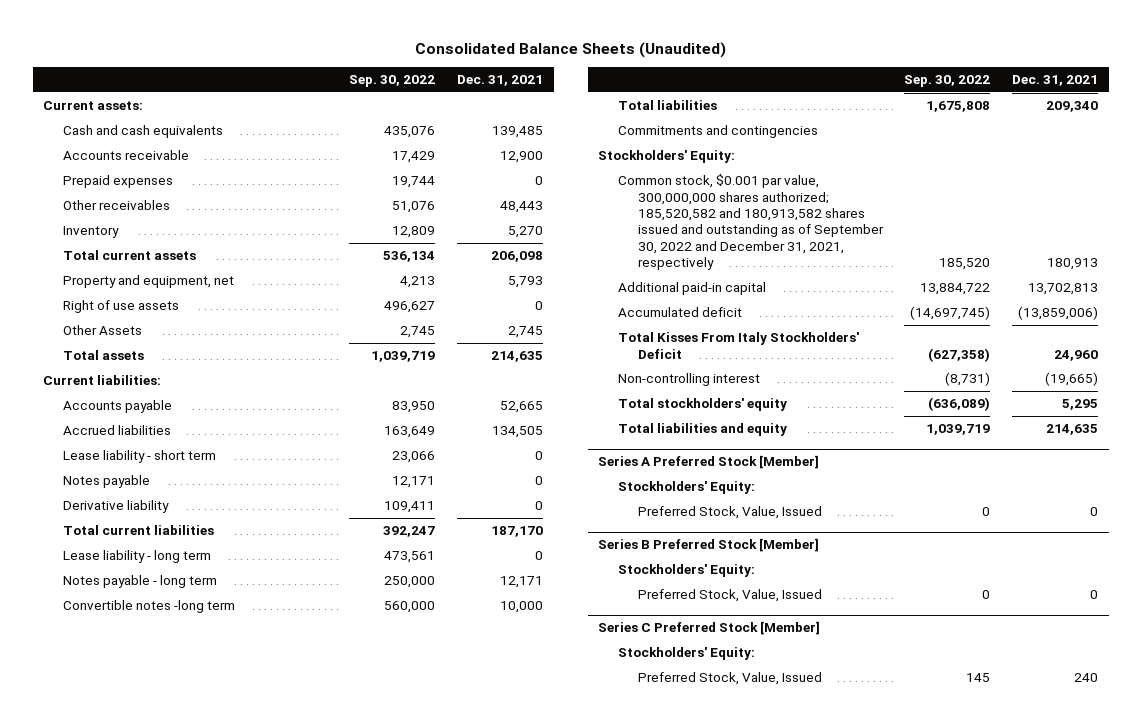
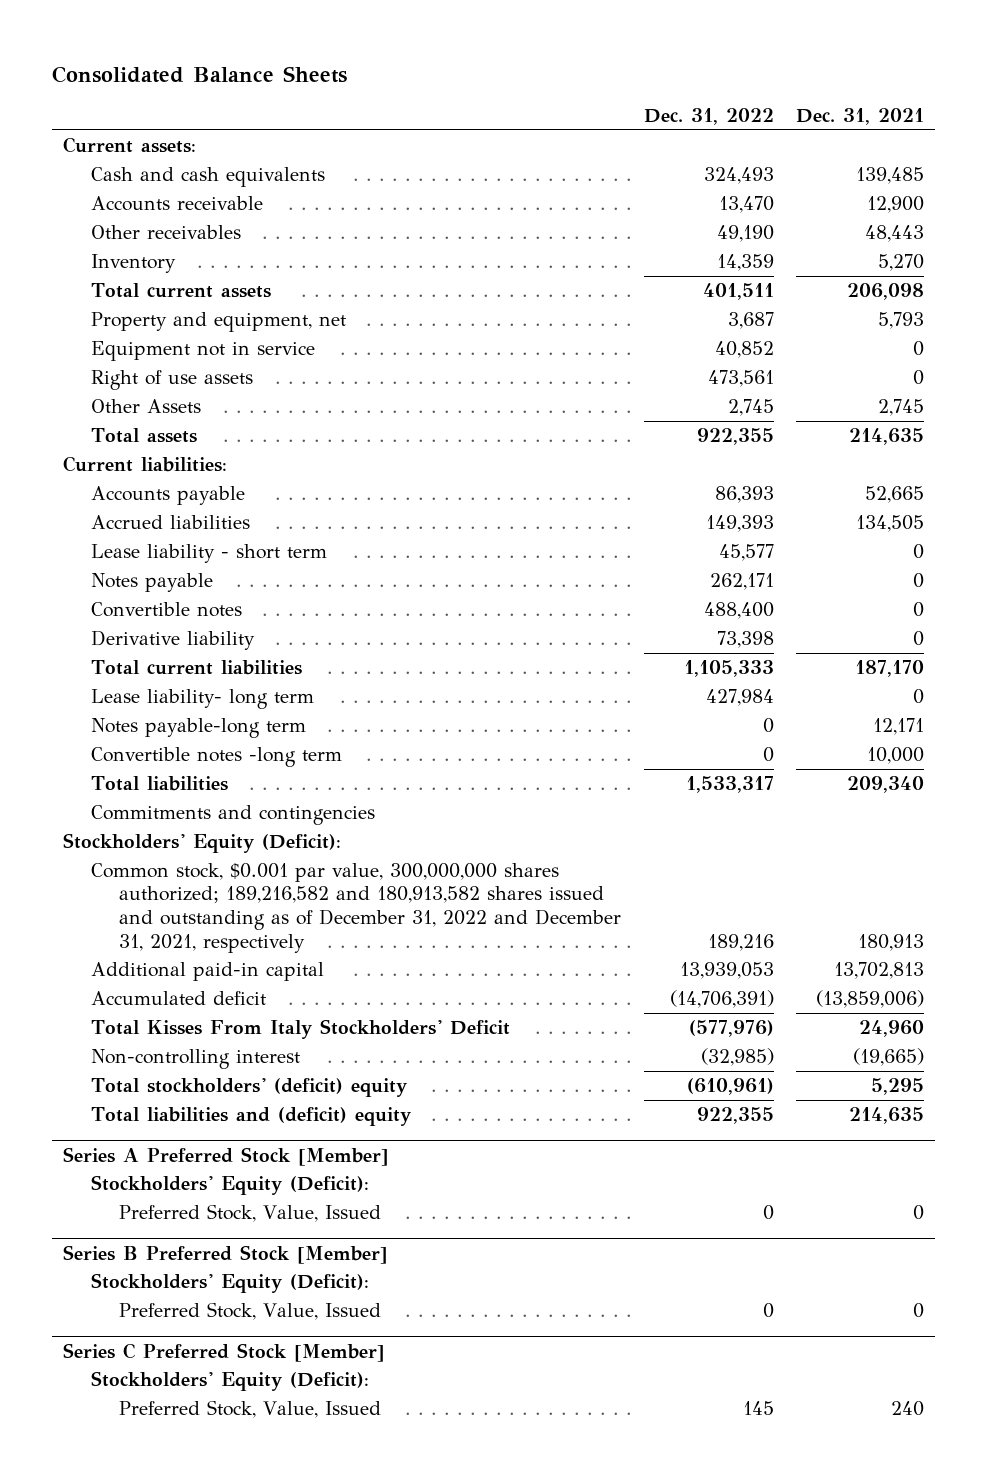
[414,41,726,58] Consolidated Balance Sheets (Unaudited) -> [51,65,347,83] Consolidated Balance Sheets
[349,75,436,88] Sep. 30, 2022 -> none
none -> [643,108,774,126] Dec. 31, 2022
[63,175,174,189] Prepaid expenses -> none
none -> [91,340,316,361] Equipment not in service
none -> [91,601,243,617] Convertible notes
[63,550,212,564] Lease liability - long term -> [91,688,315,709] Lease liability- long term
[63,575,218,589] Notes payable - long term -> [91,717,307,738] Notes payable-long term
[598,150,736,164] Stockholders' Equity: -> [63,832,342,853] Stockholders' Equity (Deficit):
[618,174,884,270] Common stock, $0.001 par value, 300,000,000 shares authorized; 185,520,582 and 180,913,582 shares issued and outstanding as of September 30, 2022 and December 31, 2021, respectively -> [91,862,622,953] Common stock, $0.001 par value, 300,000,000 shares authorized; 189,216,582 and 180,913,582 shares issued and outstanding as of December 31, 2022 and December 31, 2021, respectively
[618,398,788,412] Total stockholders' equity -> [91,1077,409,1097] Total stockholders' (deficit) equity
[618,423,788,437] Total liabilities and equity -> [91,1106,413,1126] Total liabilities and (deficit) equity
[618,481,756,495] Stockholders' Equity: -> [91,1174,370,1195] Stockholders' Equity (Deficit):
[618,564,756,578] Stockholders' Equity: -> [91,1272,370,1293] Stockholders' Equity (Deficit):
[618,647,756,661] Stockholders' Equity: -> [91,1370,370,1391] Stockholders' Equity (Deficit):

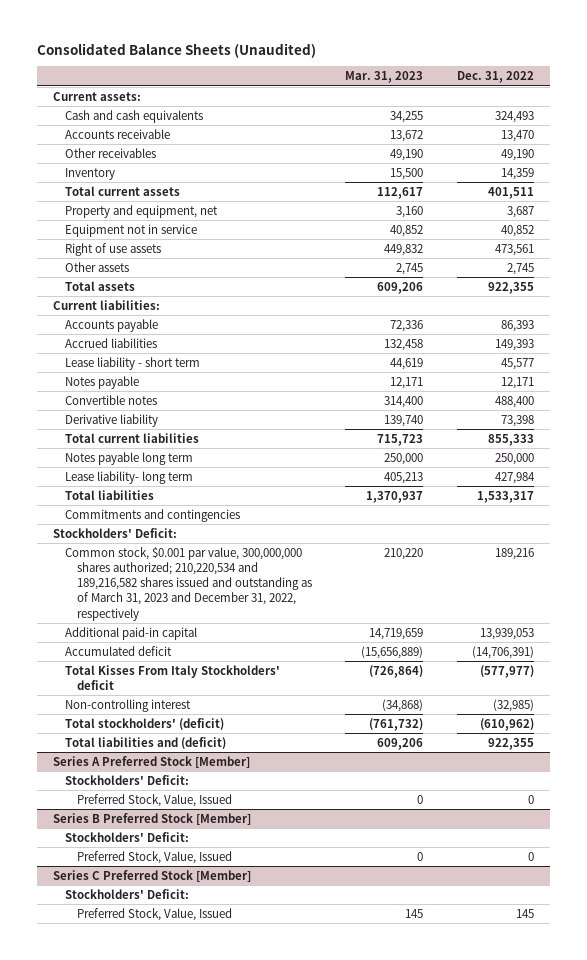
[51,65,347,83] Consolidated Balance Sheets -> [36,42,316,58] Consolidated Balance Sheets (Unaudited)
[795,108,924,126] Dec. 31, 2021 -> none
none -> [345,71,424,84] Mar. 31, 2023
[91,398,202,413] Other Assets -> [64,261,129,272] Other assets
[709,572,774,590] 262,171 -> [500,376,534,389] 12,171
[683,659,774,677] 1,105,333 -> [487,433,534,446] 855,333
none -> [64,451,193,465] Notes payable long term
[91,717,307,738] Notes payable-long term -> none
[91,746,343,767] Convertible notes -long term -> none
[63,832,342,853] Stockholders' Equity (Deficit): -> [53,527,178,538] Stockholders' Deficit:
[91,862,622,953] Common stock, $0.001 par value, 300,000,000 shares authorized; 189,216,582 and 180,913,582 shares issued and outstanding as of December 31, 2022 and December 31, 2021, respectively -> [64,546,312,621] Common stock, $0.001 par value, 300,000,000 shares authorized; 210,220,534 and 189,216,582 shares issued and outstanding as of March 31, 2023 and December 31, 2022, respectively
[91,1018,511,1039] Total Kisses From Italy Stockholders' Deficit -> [64,664,280,691] Total Kisses From Italy Stockholders' deficit
[688,1019,774,1037] (577,976) -> [479,664,534,678] (577,977)
[91,1077,409,1097] Total stockholders' (deficit) equity -> [64,717,224,730] Total stockholders' (deficit)
[686,1077,774,1095] (610,961) -> [479,717,534,731] (610,962)
[91,1106,413,1126] Total liabilities and (deficit) equity -> [64,736,226,749] Total liabilities and (deficit)
[91,1174,370,1195] Stockholders' Equity (Deficit): -> [64,774,189,785] Stockholders' Deficit:
[91,1272,370,1293] Stockholders' Equity (Deficit): -> [64,831,189,842] Stockholders' Deficit:
[91,1370,370,1391] Stockholders' Equity (Deficit): -> [64,888,189,899] Stockholders' Deficit:

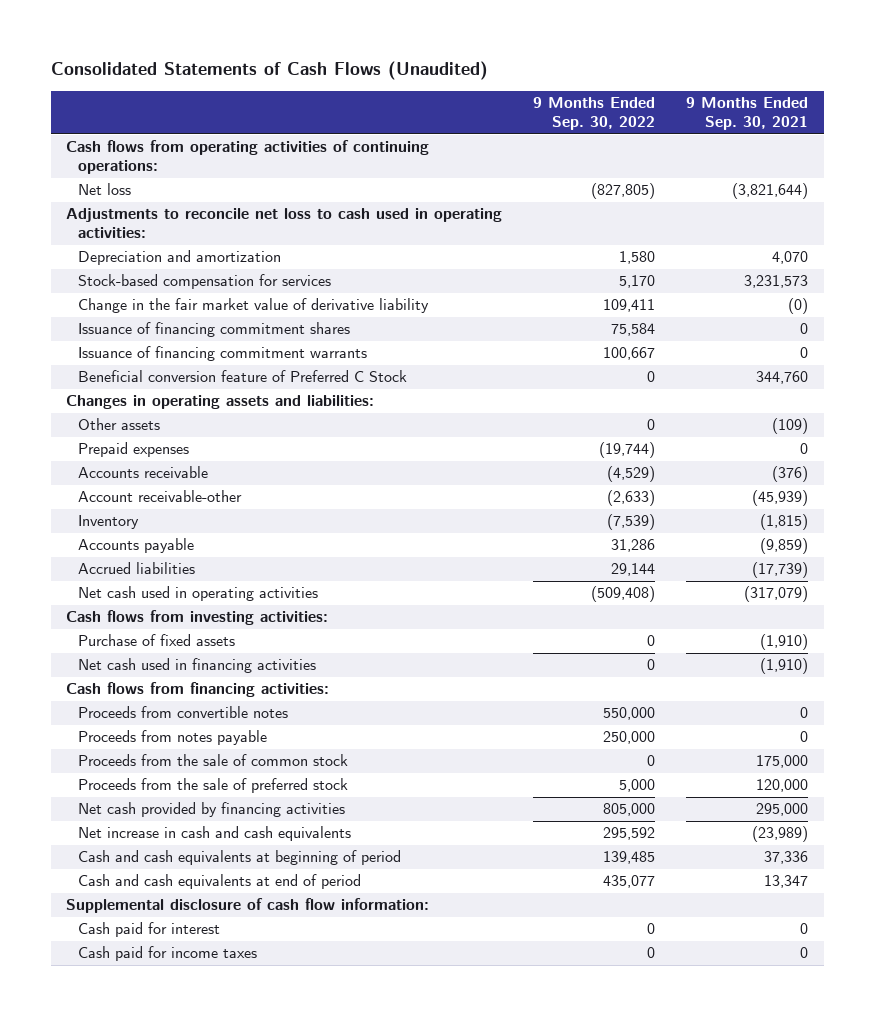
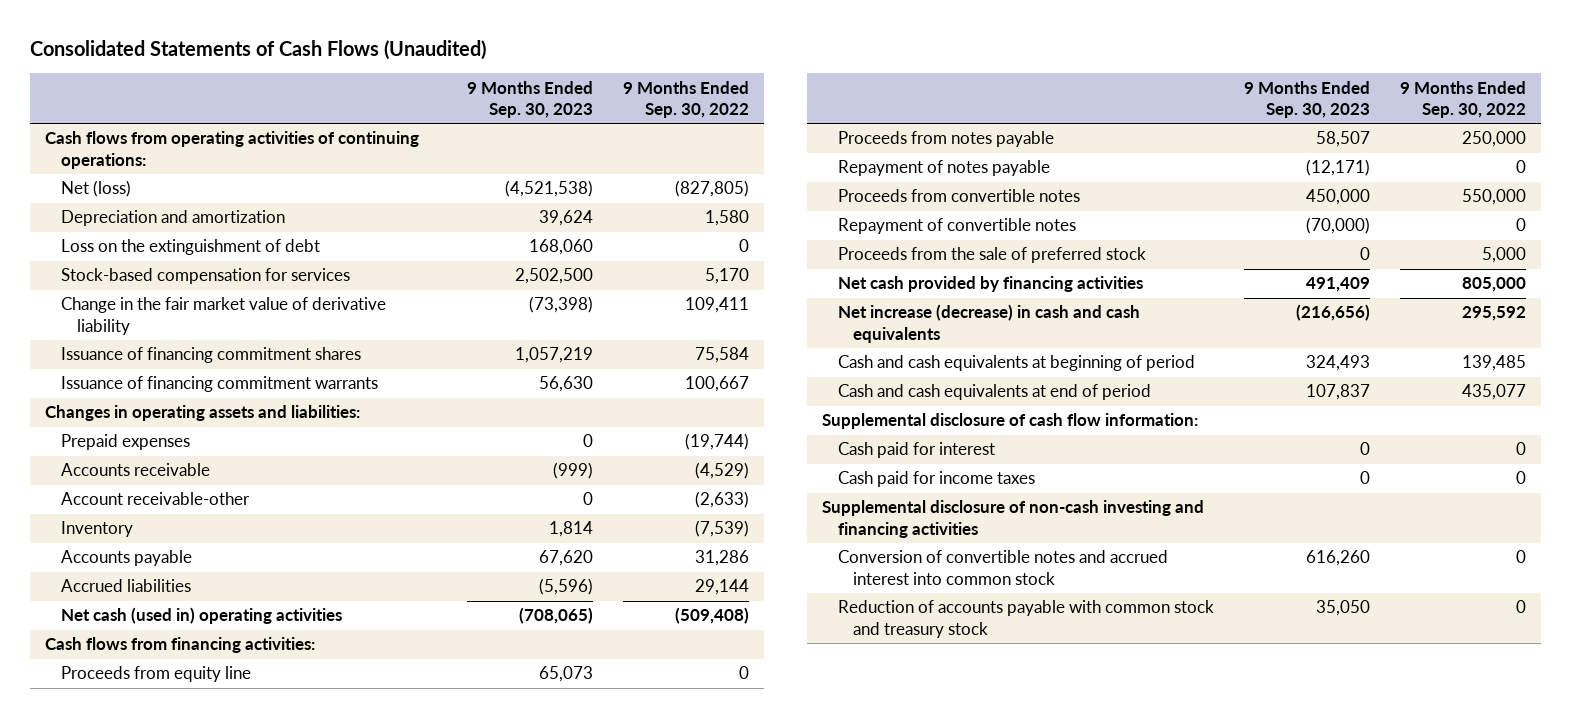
[686,97,809,131] 9 Months Ended Sep. 30, 2021 -> none
none -> [467,80,594,119] 9 Months Ended Sep. 30, 2023
[66,208,503,239] Adjustments to reconcile net loss to cash used in operating activities: -> none
[77,183,131,196] Net loss -> [61,180,132,198] Net (loss)
none -> [61,239,321,256] Loss on the extinguishment of debt
[77,370,407,383] Beneficial conversion feature of Preferred C Stock -> none
[77,418,160,431] Other assets -> none
[66,610,329,626] Cash flows from investing activities: -> none
[77,634,235,647] Purchase of fixed assets -> none
[77,658,316,674] Net cash used in financing activities -> none
[77,586,318,602] Net cash used in operating activities -> [61,607,343,625] Net cash (used in) operating activities
none -> [61,666,252,683] Proceeds from equity line
[77,754,348,767] Proceeds from the sale of common stock -> none
none -> [837,160,1050,177] Repayment of notes payable
[77,706,288,719] Proceeds from convertible notes -> [837,189,1080,203] Proceeds from convertible notes
none -> [837,218,1076,235] Repayment of convertible notes
[77,826,351,842] Net increase in cash and cash equivalents -> [837,304,1140,343] Net increase (decrease) in cash and cash equivalents
none -> [821,500,1204,538] Supplemental disclosure of non-cash investing and financing activities
none -> [837,550,1168,585] Conversion of convertible notes and accrued interest into common stock
none -> [837,600,1214,638] Reduction of accounts payable with common stock and treasury stock

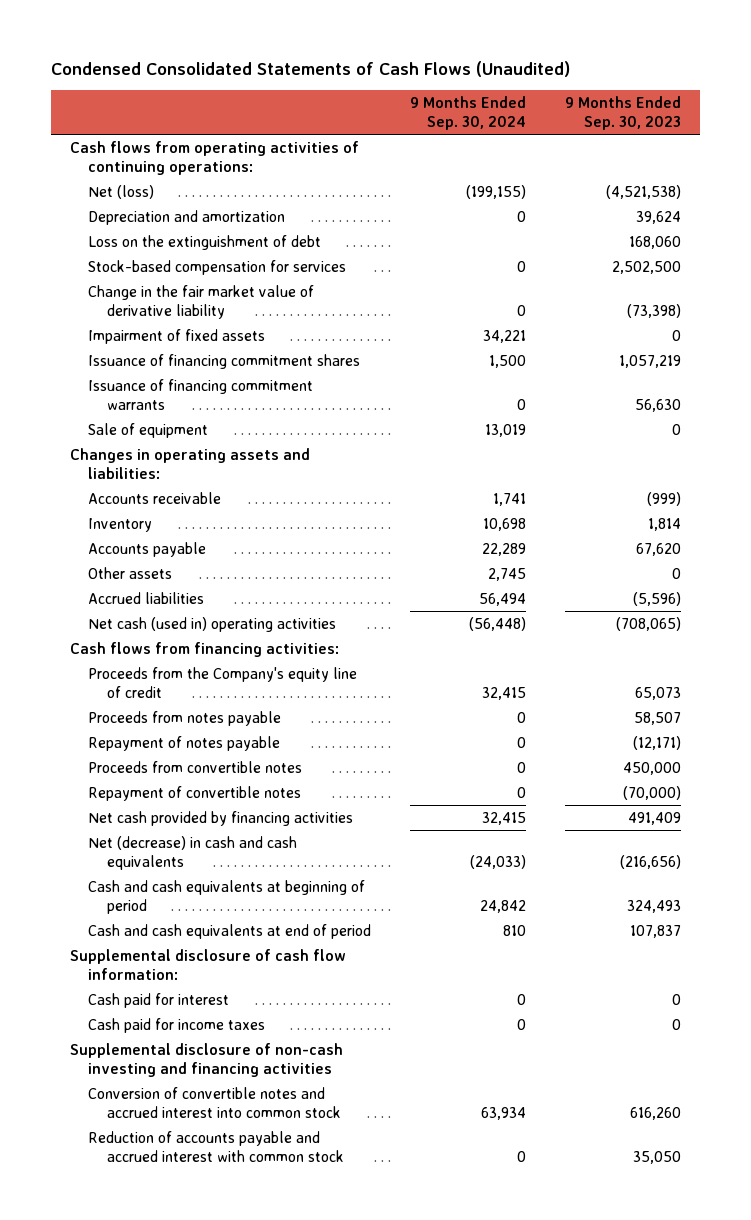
[30,40,487,61] Consolidated Statements of Cash Flows (Unaudited) -> [50,60,570,77] Condensed Consolidated Statements of Cash Flows (Unaudited)
[623,80,750,119] 9 Months Ended Sep. 30, 2022 -> none
none -> [410,95,527,130] 9 Months Ended Sep. 30, 2024
none -> [88,328,266,344] Impairment of fixed assets
none -> [88,422,209,438] Sale of equipment
[61,434,191,451] Prepaid expenses -> none
[61,492,251,506] Account receivable-other -> none
none -> [88,566,173,579] Other assets
[61,666,252,683] Proceeds from equity line -> [88,666,358,698] Proceeds from the Company's equity line of credit
[837,247,1146,264] Proceeds from the sale of preferred stock -> none
[837,304,1140,343] Net increase (decrease) in cash and cash equivalents -> [88,835,298,870] Net (decrease) in cash and cash equivalents
[837,600,1214,638] Reduction of accounts payable with common stock and treasury stock -> [88,1130,344,1162] Reduction of accounts payable and accrued interest with common stock

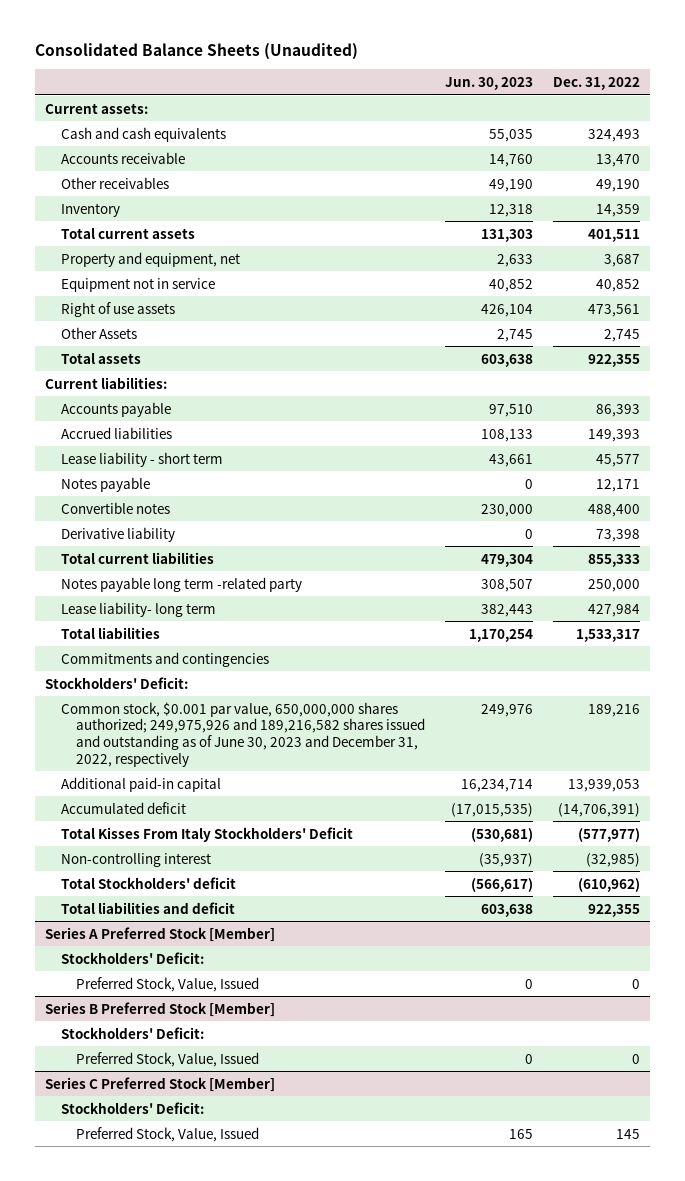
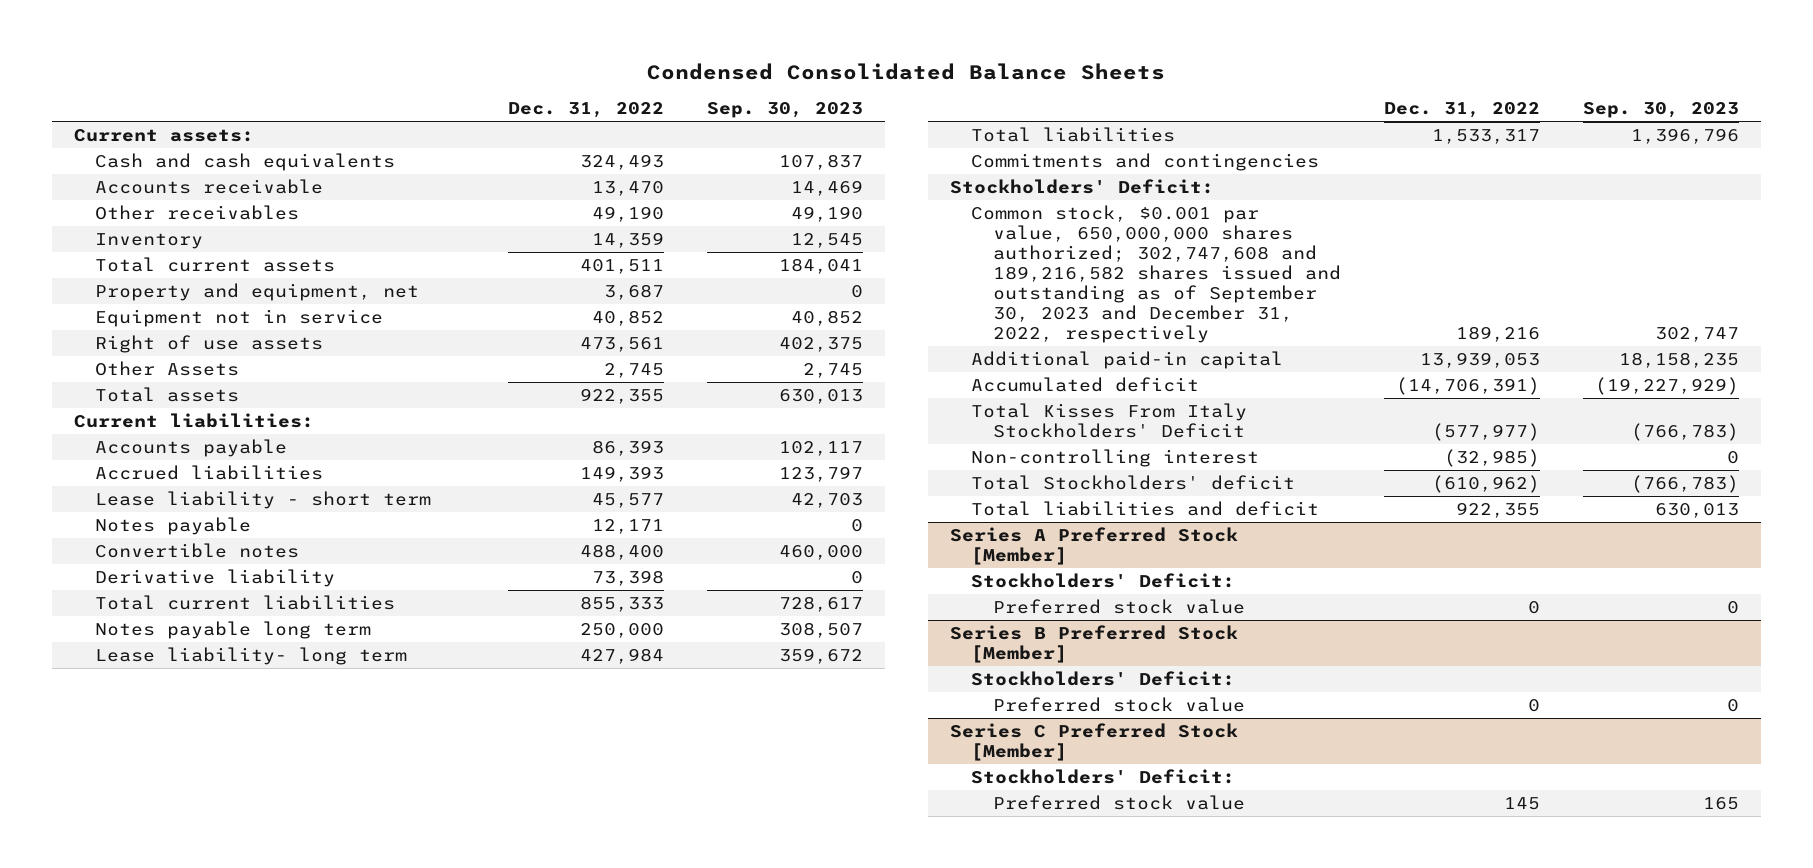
[35,43,359,61] Consolidated Balance Sheets (Unaudited) -> [647,62,1166,80] Condensed Consolidated Balance Sheets
[444,76,533,90] Jun. 30, 2023 -> none
none -> [707,102,864,119] Sep. 30, 2023
[60,576,302,592] Notes payable long term -related party -> [95,620,372,639] Notes payable long term
[60,701,425,767] Common stock, $0.001 par value, 650,000,000 shares authorized; 249,975,926 and 189,216,582 shares issued and outstanding as of June 30, 2023 and December 31, 2022, respectively -> [971,204,1341,344] Common stock, $0.001 par value, 650,000,000 shares authorized; 302,747,608 and 189,216,582 shares issued and outstanding as of September 30, 2023 and December 31, 2022, respectively
[75,976,259,992] Preferred Stock, Value, Issued -> [992,598,1245,614] Preferred stock value
[75,1051,259,1067] Preferred Stock, Value, Issued -> [992,696,1245,712] Preferred stock value
[75,1126,259,1142] Preferred Stock, Value, Issued -> [992,794,1245,810] Preferred stock value

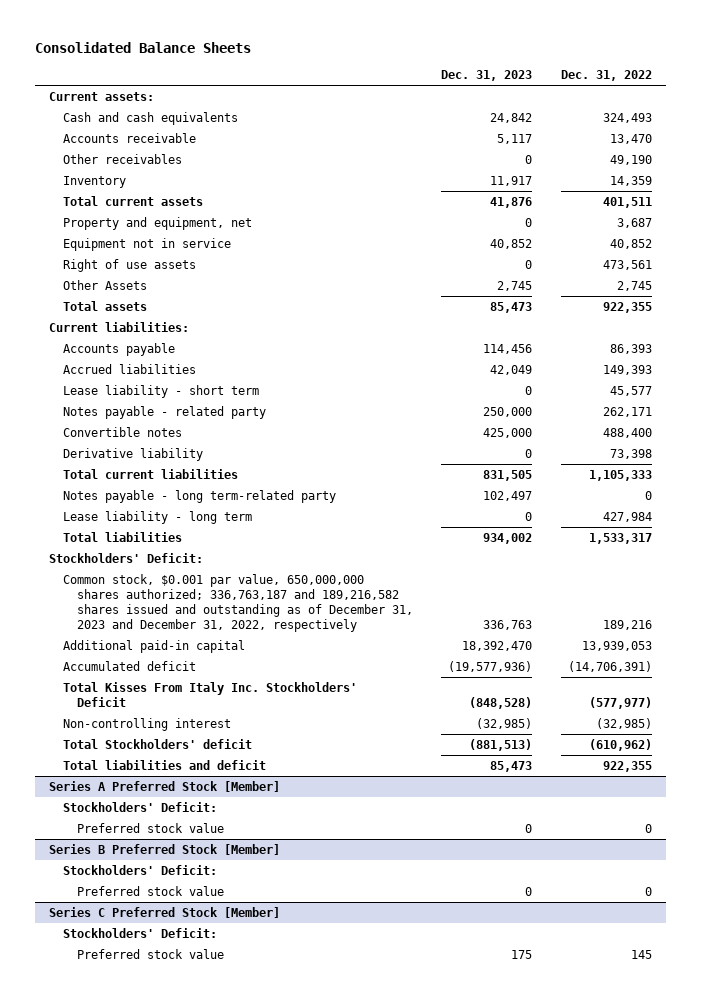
[647,62,1166,80] Condensed Consolidated Balance Sheets -> [34,41,251,53] Consolidated Balance Sheets
[707,102,864,119] Sep. 30, 2023 -> none
none -> [441,70,533,82] Dec. 31, 2023
[95,516,252,535] Notes payable -> [62,405,266,419] Notes payable - related party
[592,518,665,534] 12,171 -> [602,406,652,417] 262,171
[580,595,665,612] 855,333 -> [588,469,652,481] 1,105,333
[95,620,372,639] Notes payable long term -> [62,489,336,503] Notes payable - long term-related party
[580,622,665,638] 250,000 -> [644,490,652,500] 0
[95,646,408,665] Lease liability- long term -> [62,510,252,524] Lease liability - long term
[971,152,1320,171] Commitments and contingencies -> none
[971,204,1341,344] Common stock, $0.001 par value, 650,000,000 shares authorized; 302,747,608 and 189,216,582 shares issued and outstanding as of September 30, 2023 and December 31, 2022, respectively -> [62,573,413,632] Common stock, $0.001 par value, 650,000,000 shares authorized; 336,763,187 and 189,216,582 shares issued and outstanding as of December 31, 2023 and December 31, 2022, respectively
[971,402,1248,438] Total Kisses From Italy Stockholders' Deficit -> [62,681,357,707] Total Kisses From Italy Inc. Stockholders' Deficit

